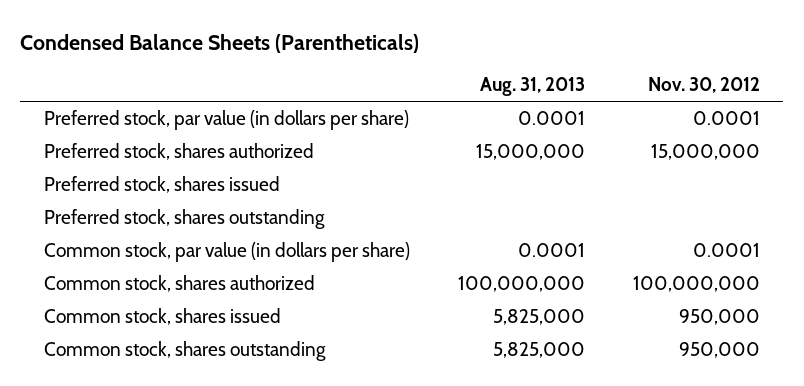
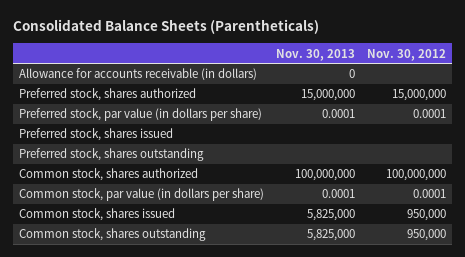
[20,33,420,53] Condensed Balance Sheets (Parentheticals) -> [13,19,320,35] Consolidated Balance Sheets (Parentheticals)
[479,77,585,97] Aug. 31, 2013 -> none
none -> [276,48,356,61] Nov. 30, 2013
none -> [19,68,258,81] Allowance for accounts receivable (in dollars)
[44,109,410,130] Preferred stock, par value (in dollars per share) -> [19,108,263,122] Preferred stock, par value (in dollars per share)
[44,241,411,262] Common stock, par value (in dollars per share) -> [19,188,265,202] Common stock, par value (in dollars per share)

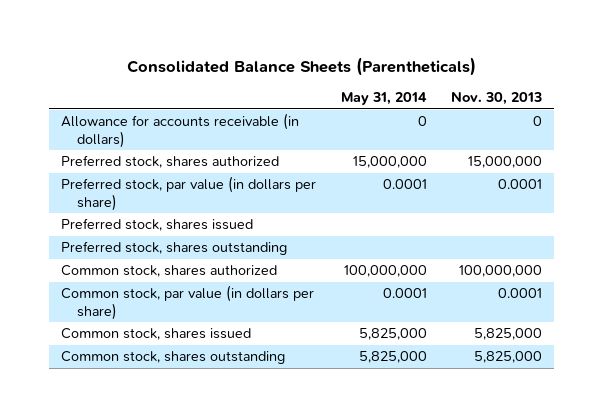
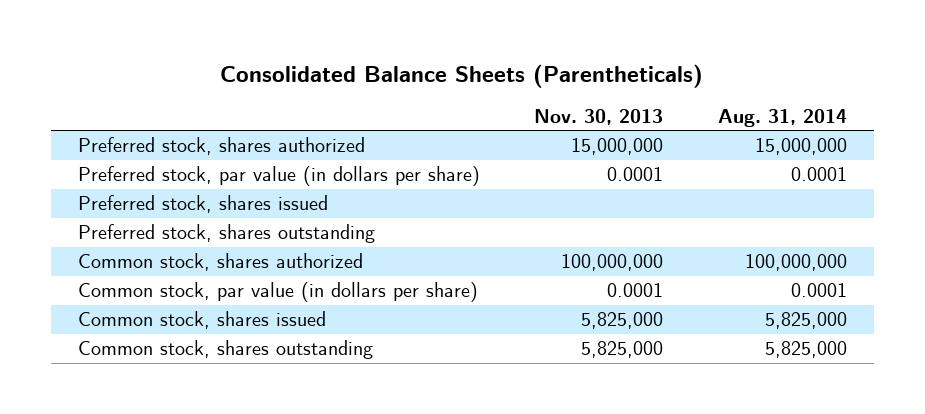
[340,92,427,106] May 31, 2014 -> none
none -> [717,108,847,127] Aug. 31, 2014
[61,113,300,149] Allowance for accounts receivable (in dollars) -> none

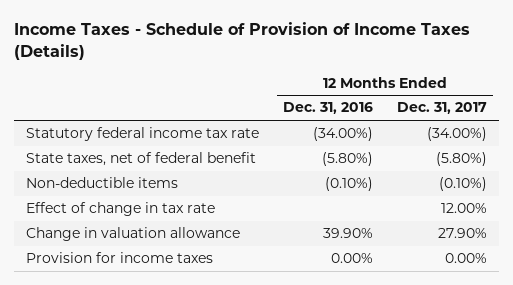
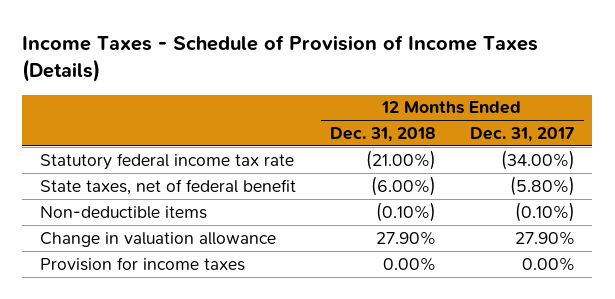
[282,102,373,115] Dec. 31, 2016 -> none
none -> [329,126,436,142] Dec. 31, 2018
[25,202,215,217] Effect of change in tax rate -> none

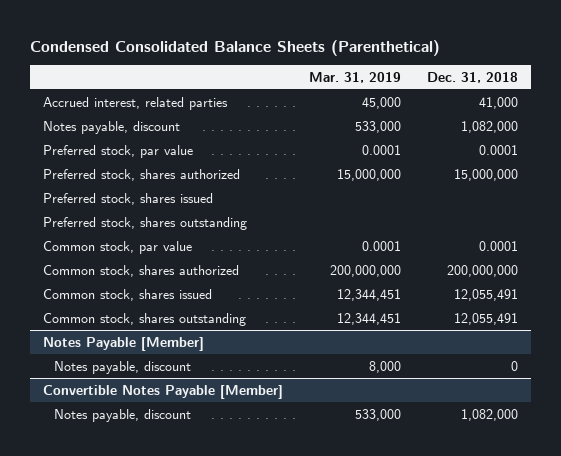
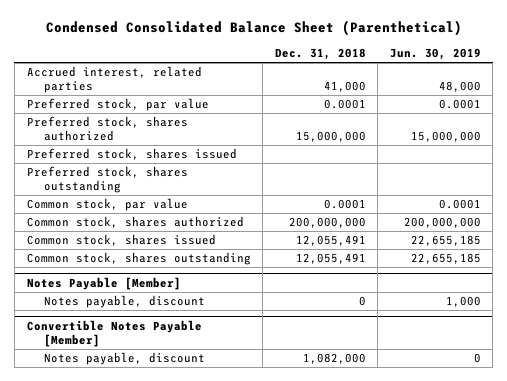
[30,39,441,56] Condensed Consolidated Balance Sheets (Parenthetical) -> [45,20,462,37] Condensed Consolidated Balance Sheet (Parenthetical)
[309,71,402,83] Mar. 31, 2019 -> none
none -> [389,48,481,61] Jun. 30, 2019
[43,120,181,134] Notes payable, discount -> none

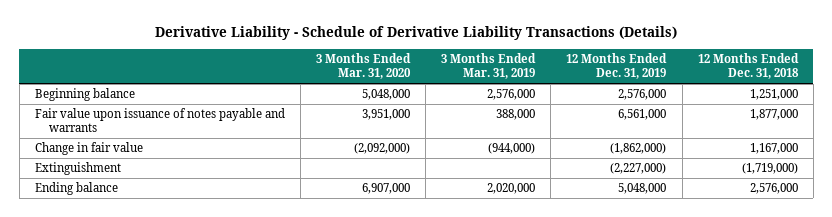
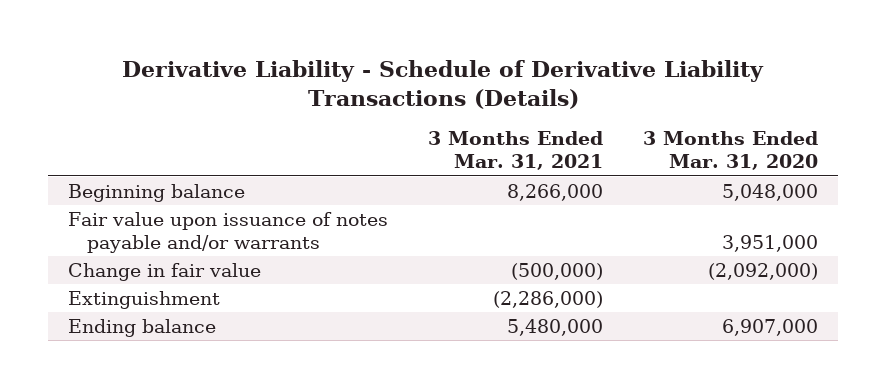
[441,52,537,80] 3 Months Ended Mar. 31, 2019 -> none
[566,52,668,80] 12 Months Ended Dec. 31, 2019 -> none
[697,52,799,80] 12 Months Ended Dec. 31, 2018 -> none
none -> [427,131,603,171] 3 Months Ended Mar. 31, 2021
[34,108,285,133] Fair value upon issuance of notes payable and warrants -> [67,212,388,253] Fair value upon issuance of notes payable and/or warrants

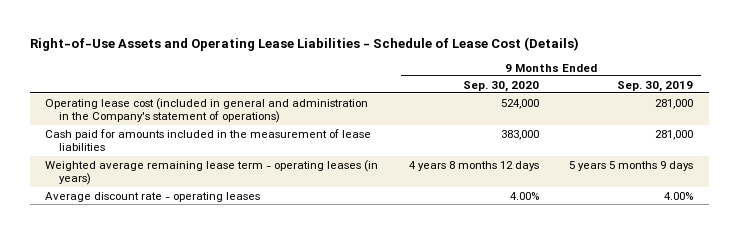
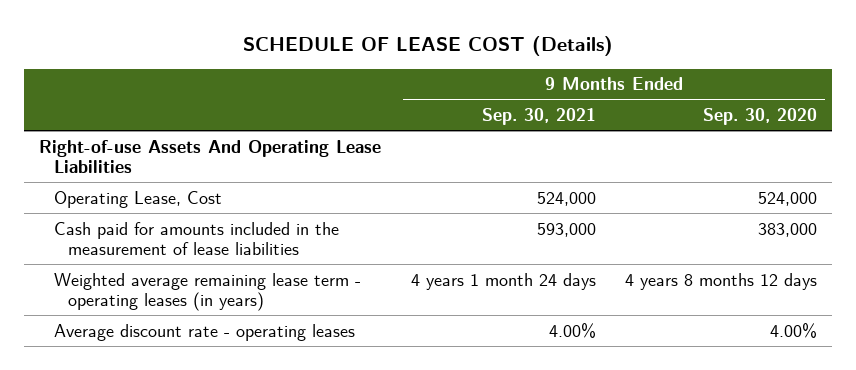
[29,36,579,51] Right-of-Use Assets and Operating Lease Liabilities - Schedule of Lease Cost (Details) -> [243,36,614,57] SCHEDULE OF LEASE COST (Details)
[617,80,694,92] Sep. 30, 2019 -> none
none -> [481,108,596,126] Sep. 30, 2021
none -> [38,139,381,173] Right-of-use Assets And Operating Lease Liabilities
[45,97,369,124] Operating lease cost (included in general and administration in the Company's statement of operations) -> [53,190,222,208] Operating Lease, Cost

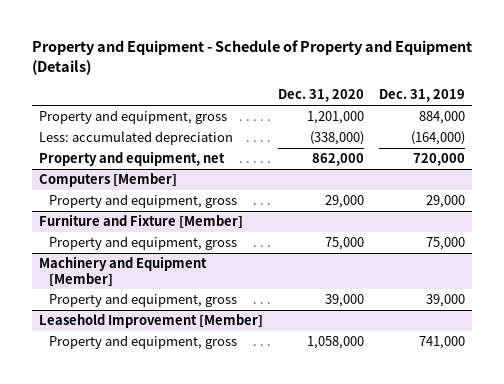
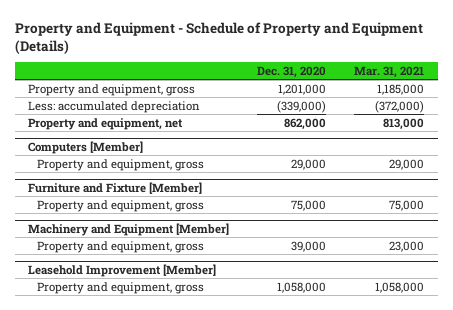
[378,89,465,103] Dec. 31, 2019 -> none
none -> [354,66,425,79] Mar. 31, 2021
[310,131,365,146] (338,000) -> [277,99,327,113] (339,000)

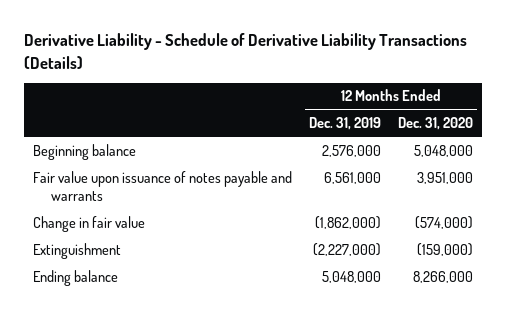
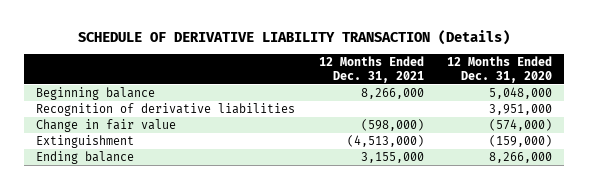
[24,33,468,69] Derivative Liability - Schedule of Derivative Liability Transactions (Details) -> [78,30,511,46] SCHEDULE OF DERIVATIVE LIABILITY TRANSACTION (Details)
[308,117,381,131] Dec. 31, 2019 -> none
none -> [318,56,424,83] 12 Months Ended Dec. 31, 2021
[32,170,292,201] Fair value upon issuance of notes payable and warrants -> [36,103,296,117] Recognition of derivative liabilities

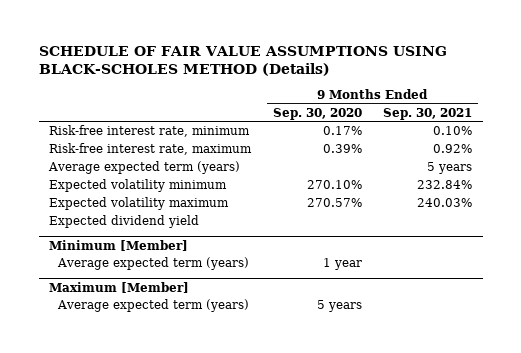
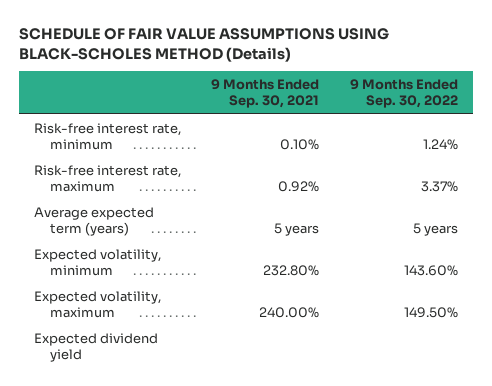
[272,107,362,120] Sep. 30, 2020 -> none
none -> [349,79,458,109] 9 Months Ended Sep. 30, 2022
[49,179,228,193] Expected volatility minimum -> [34,248,162,276] Expected volatility, minimum
[417,180,473,190] 232.84% -> [263,264,320,276] 232.80%
[49,197,230,211] Expected volatility maximum -> [34,290,162,318] Expected volatility, maximum
[417,198,473,208] 240.03% -> [259,306,320,318] 240.00%
[49,239,189,251] Minimum [Member] -> none
[56,257,249,271] Average expected term (years) -> none
[49,281,190,293] Maximum [Member] -> none
[56,299,249,313] Average expected term (years) -> none

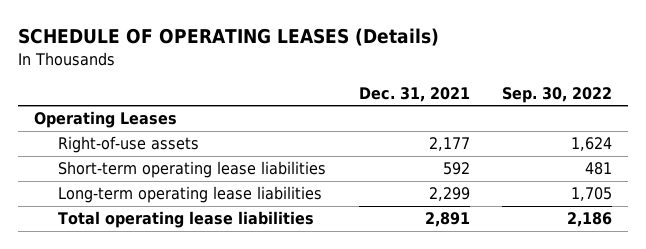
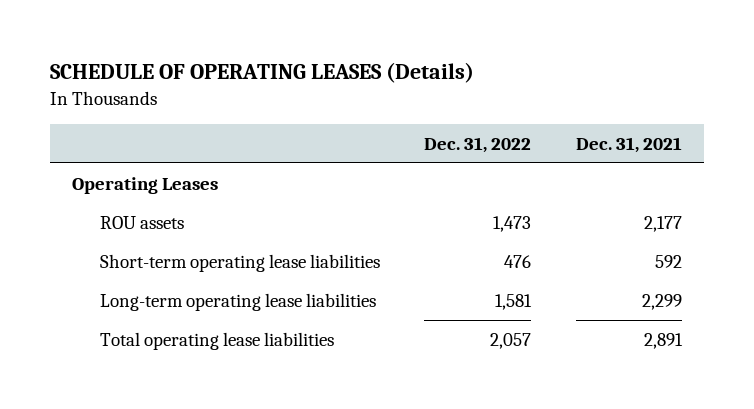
[502,86,613,103] Sep. 30, 2022 -> none
none -> [424,137,532,154] Dec. 31, 2022
[58,136,200,154] Right-of-use assets -> [99,215,184,229] ROU assets

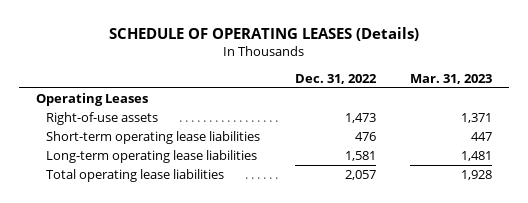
[575,137,682,154] Dec. 31, 2021 -> none
none -> [410,73,493,84] Mar. 31, 2023
[99,215,184,229] ROU assets -> [46,111,159,125] Right-of-use assets

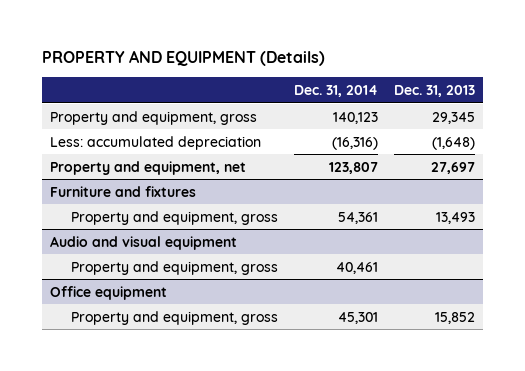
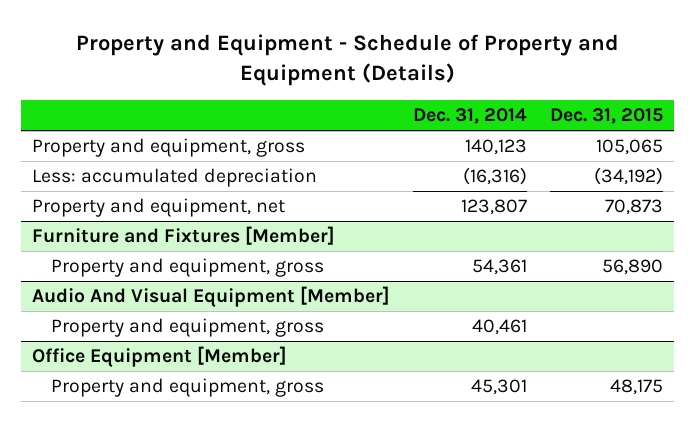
[41,50,325,67] PROPERTY AND EQUIPMENT (Details) -> [75,34,619,87] Property and Equipment - Schedule of Property and Equipment (Details)
[394,84,476,97] Dec. 31, 2013 -> none
none -> [549,107,663,124] Dec. 31, 2015
[49,185,196,197] Furniture and fixtures -> [32,226,336,246] Furniture and Fixtures [Member]
[49,235,237,250] Audio and visual equipment -> [32,286,391,308] Audio And Visual Equipment [Member]
[49,285,167,300] Office equipment -> [32,346,288,368] Office Equipment [Member]

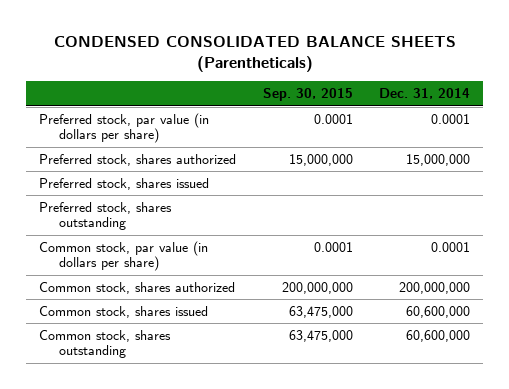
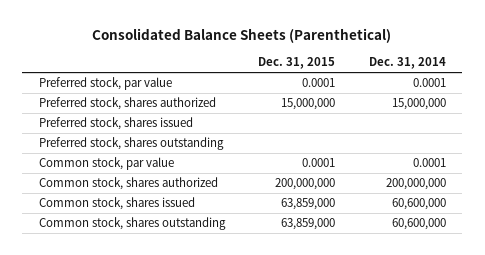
[53,36,456,72] CONDENSED CONSOLIDATED BALANCE SHEETS (Parentheticals) -> [92,28,392,44] Consolidated Balance Sheets (Parenthetical)
[262,88,353,102] Sep. 30, 2015 -> none
none -> [258,57,336,70] Dec. 31, 2015
[39,112,210,144] Preferred stock, par value (in dollars per share) -> [38,77,172,91] Preferred stock, par value
[39,240,209,272] Common stock, par value (in dollars per share) -> [38,157,174,171] Common stock, par value

